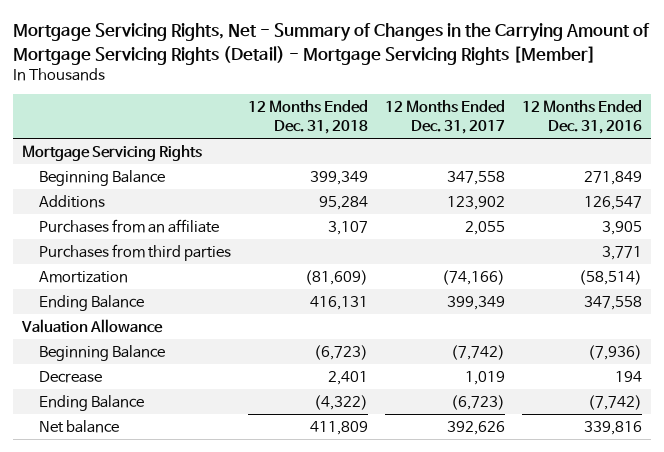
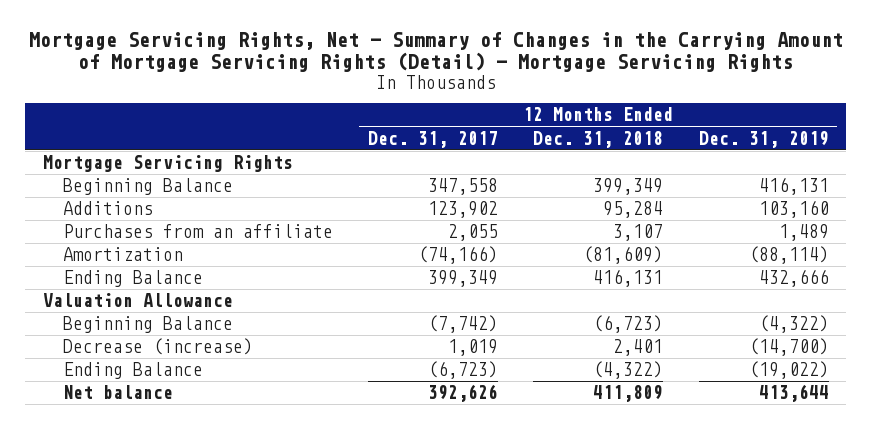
[13,23,651,65] Mortgage Servicing Rights, Net - Summary of Changes in the Carrying Amount of Mortgage Servicing Rights (Detail) - Mortgage Servicing Rights [Member] -> [28,32,843,73] Mortgage Servicing Rights, Net - Summary of Changes in the Carrying Amount of Mortgage Servicing Rights (Detail) - Mortgage Servicing Rights
[522,100,643,134] 12 Months Ended Dec. 31, 2016 -> none
none -> [698,130,829,148] Dec. 31, 2019
[38,243,231,261] Purchases from third parties -> none
[38,370,102,383] Decrease -> [62,338,253,356] Decrease (increase)

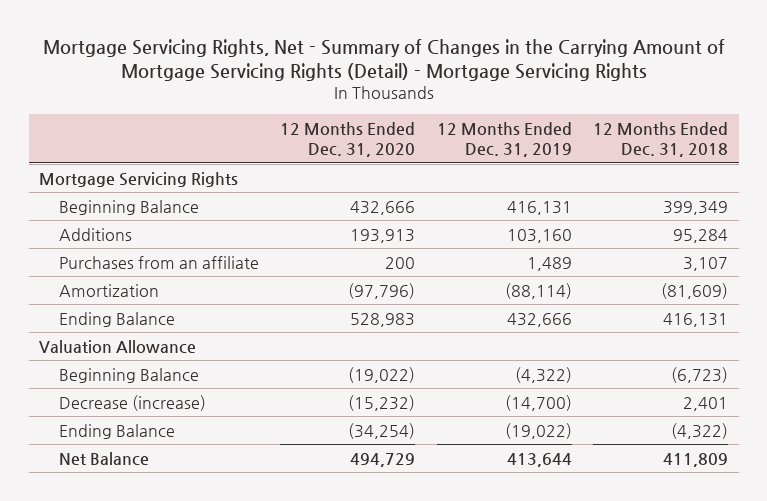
[367,130,498,148] Dec. 31, 2017 -> none
none -> [280,121,416,157] 12 Months Ended Dec. 31, 2020
[62,385,173,400] Net balance -> [58,451,149,466] Net Balance

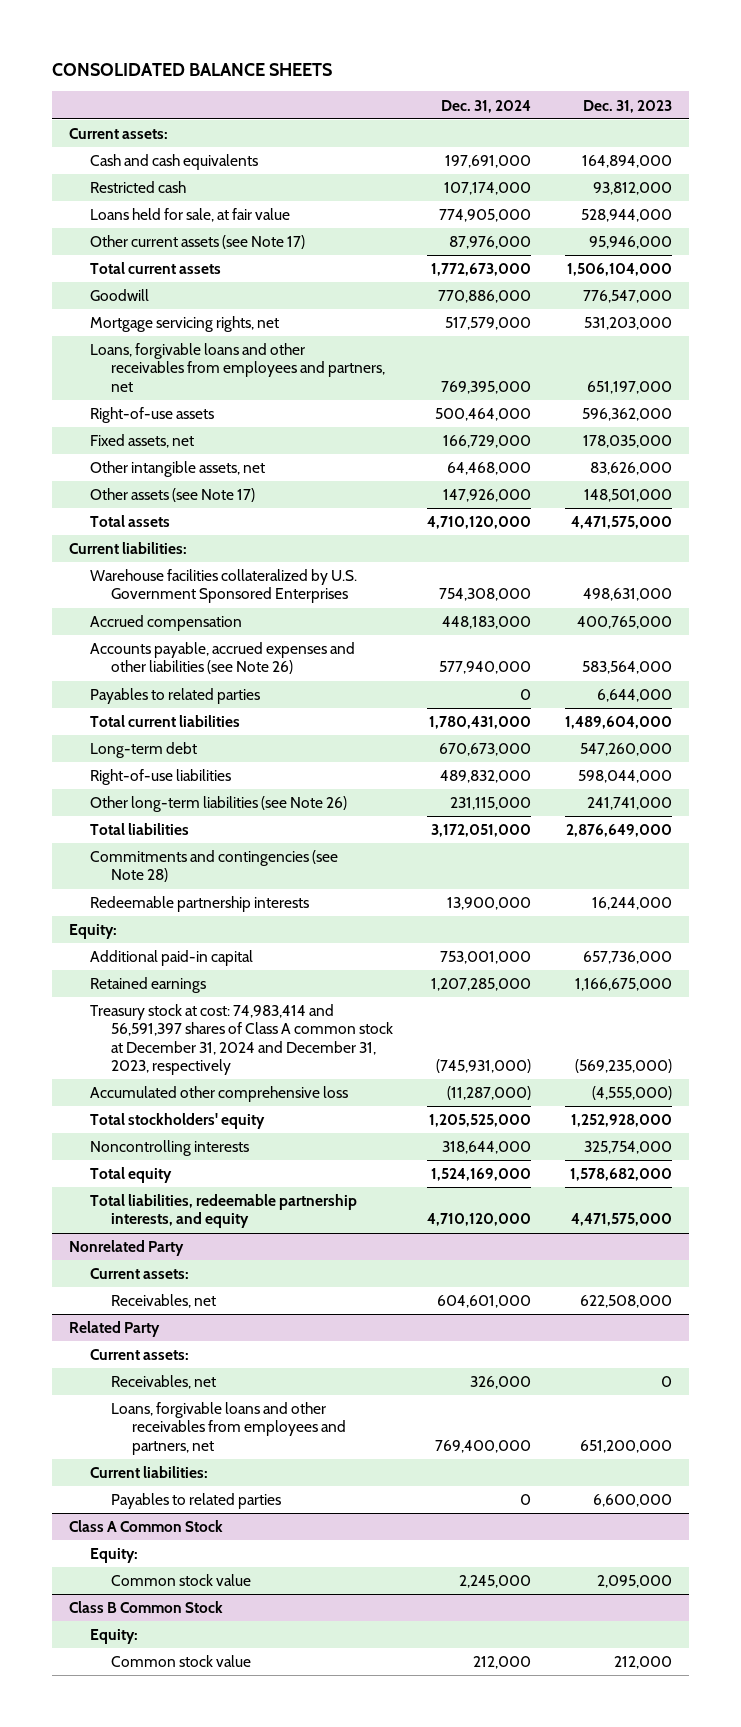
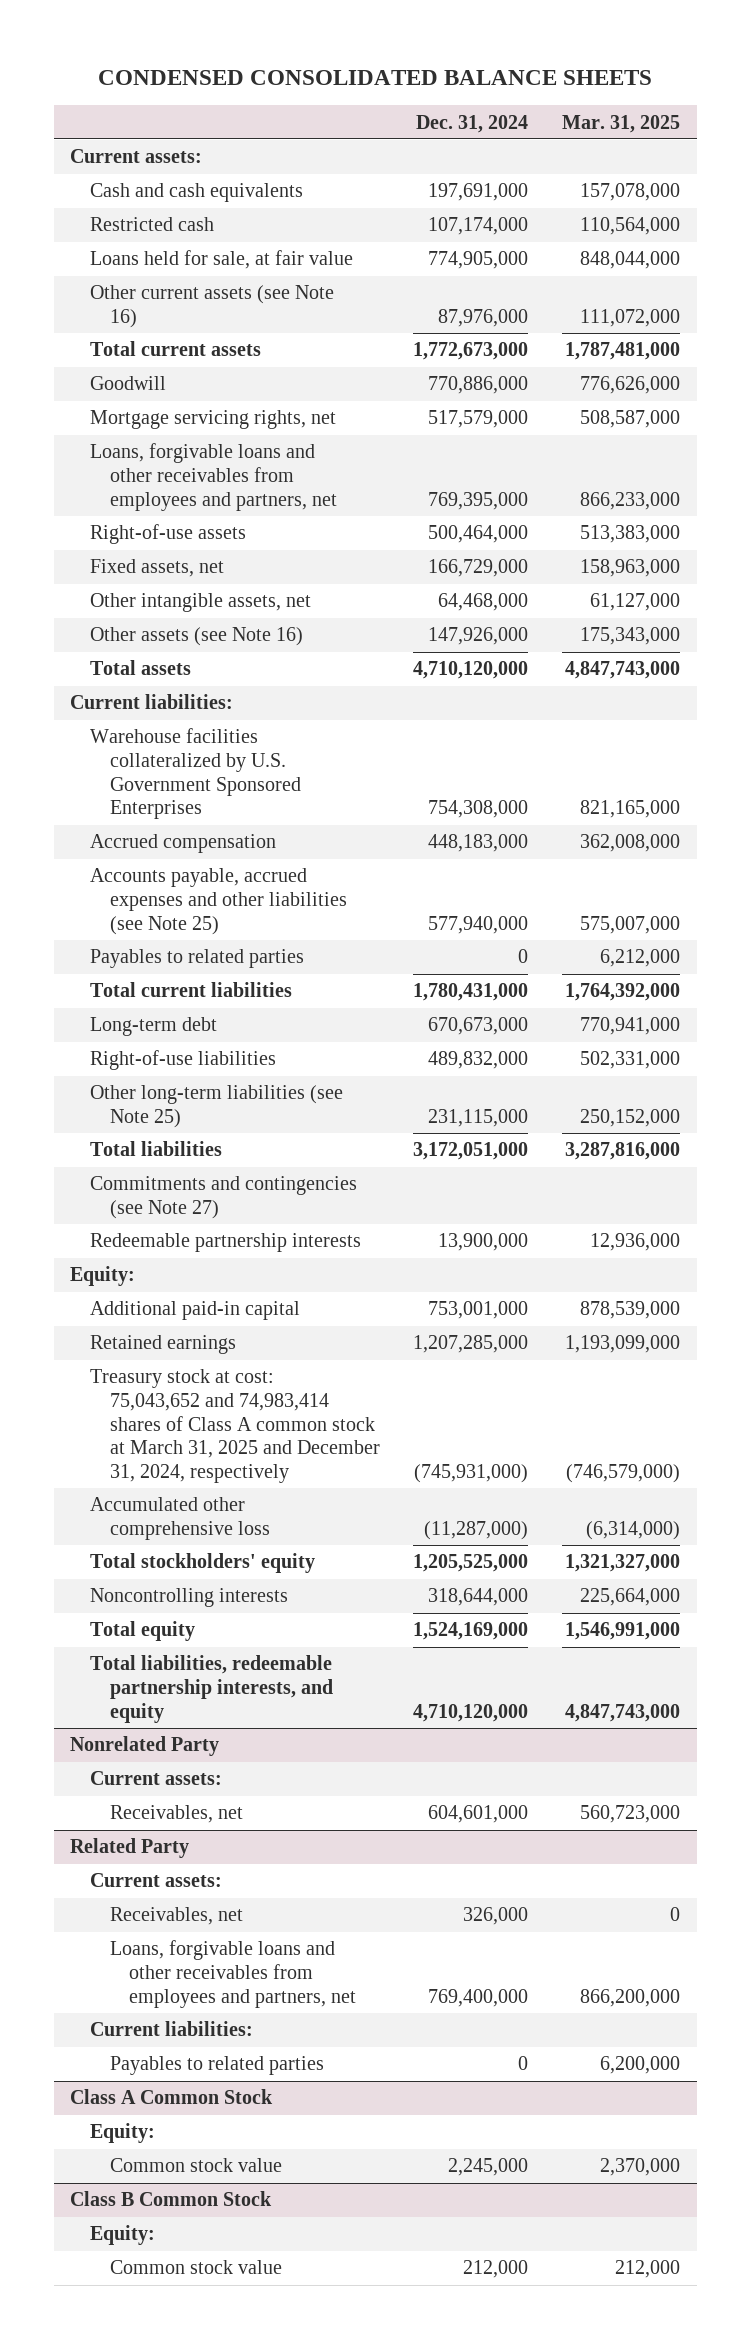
[52,63,333,77] CONSOLIDATED BALANCE SHEETS -> [98,70,653,86] CONDENSED CONSOLIDATED BALANCE SHEETS
[582,99,672,113] Dec. 31, 2023 -> none
none -> [561,114,680,133] Mar. 31, 2025
[89,235,305,250] Other current assets (see Note 17) -> [90,285,335,329] Other current assets (see Note 16)
[89,488,255,503] Other assets (see Note 17) -> [90,627,304,647] Other assets (see Note 16)
[89,642,355,675] Accounts payable, accrued expenses and other liabilities (see Note 26) -> [90,868,347,935] Accounts payable, accrued expenses and other liabilities (see Note 25)
[89,796,347,813] Other long-term liabilities (see Note 26) -> [90,1085,344,1129] Other long-term liabilities (see Note 25)
[89,850,338,883] Commitments and contingencies (see Note 28) -> [90,1176,358,1220] Commitments and contingencies (see Note 27)
[89,1004,393,1075] Treasury stock at cost: 74,983,414 and 56,591,397 shares of Class A common stock at December 31, 2024 and December 31, 2023, respectively -> [90,1369,380,1483] Treasury stock at cost: 75,043,652 and 74,983,414 shares of Class A common stock at March 31, 2025 and December 31, 2024, respectively

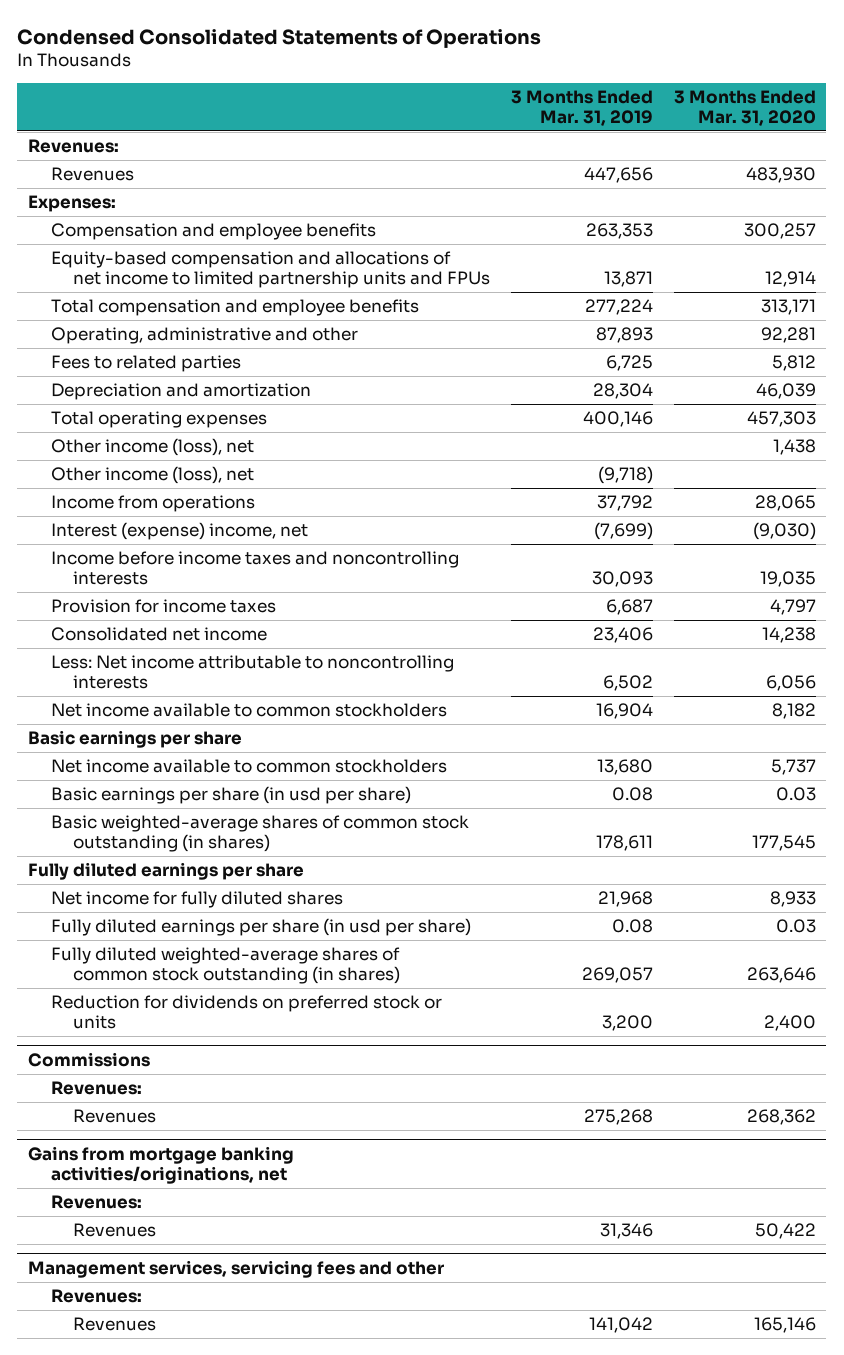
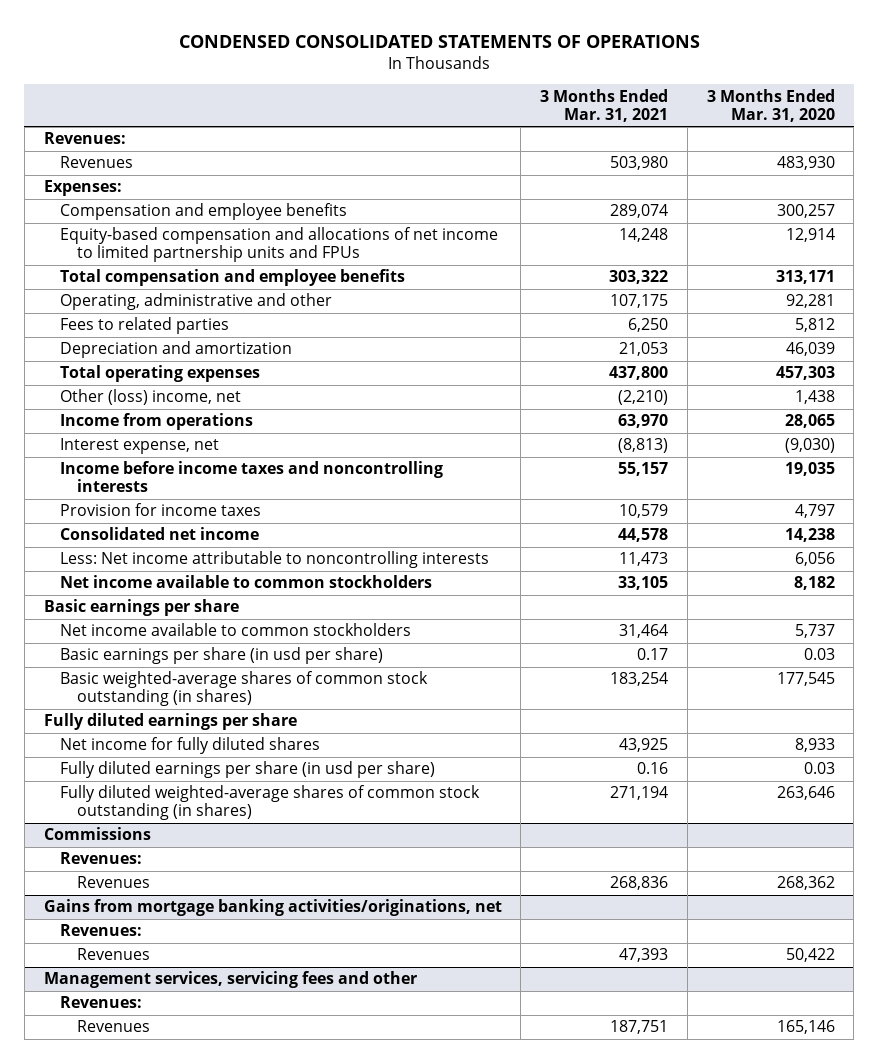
[17,28,542,48] Condensed Consolidated Statements of Operations -> [179,35,701,49] CONDENSED CONSOLIDATED STATEMENTS OF OPERATIONS
[511,90,654,127] 3 Months Ended Mar. 31, 2019 -> none
none -> [540,88,669,122] 3 Months Ended Mar. 31, 2021
[50,466,254,485] Other income (loss), net -> none
[50,438,254,457] Other income (loss), net -> [60,389,242,406] Other (loss) income, net
[50,522,308,541] Interest (expense) income, net -> [60,438,220,455] Interest expense, net
[50,995,442,1029] Reduction for dividends on preferred stock or units -> none

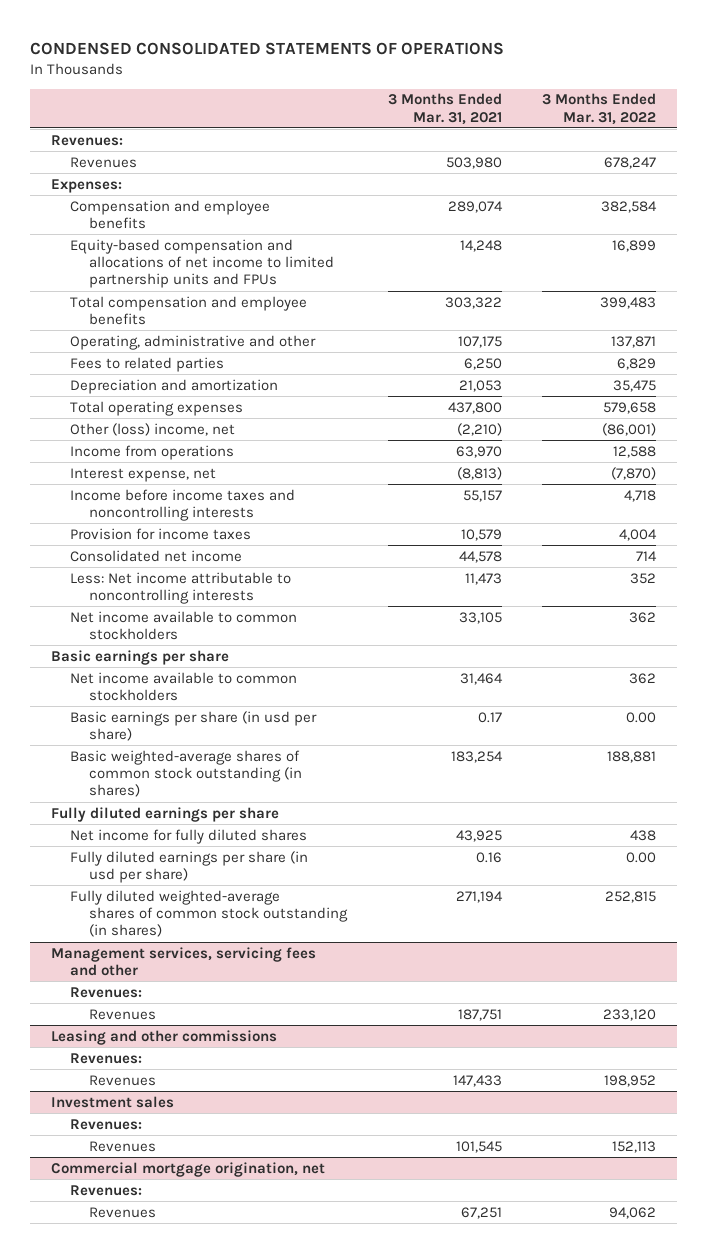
[706,88,835,122] 3 Months Ended Mar. 31, 2020 -> none
none -> [542,93,657,125] 3 Months Ended Mar. 31, 2022
[43,827,151,841] Commissions -> none
[60,852,143,865] Revenues: -> none
[77,876,151,889] Revenues -> none
[43,899,502,917] Gains from mortgage banking activities/originations, net -> none
[60,924,143,937] Revenues: -> none
[77,948,151,961] Revenues -> none
none -> [50,1029,277,1045] Leasing and other commissions
none -> [69,1052,142,1064] Revenues:
none -> [89,1074,157,1086] Revenues
none -> [50,1095,174,1108] Investment sales
none -> [69,1118,142,1130] Revenues:
none -> [89,1140,157,1152] Revenues
none -> [50,1161,325,1177] Commercial mortgage origination, net
none -> [69,1184,142,1196] Revenues:
none -> [89,1206,157,1218] Revenues

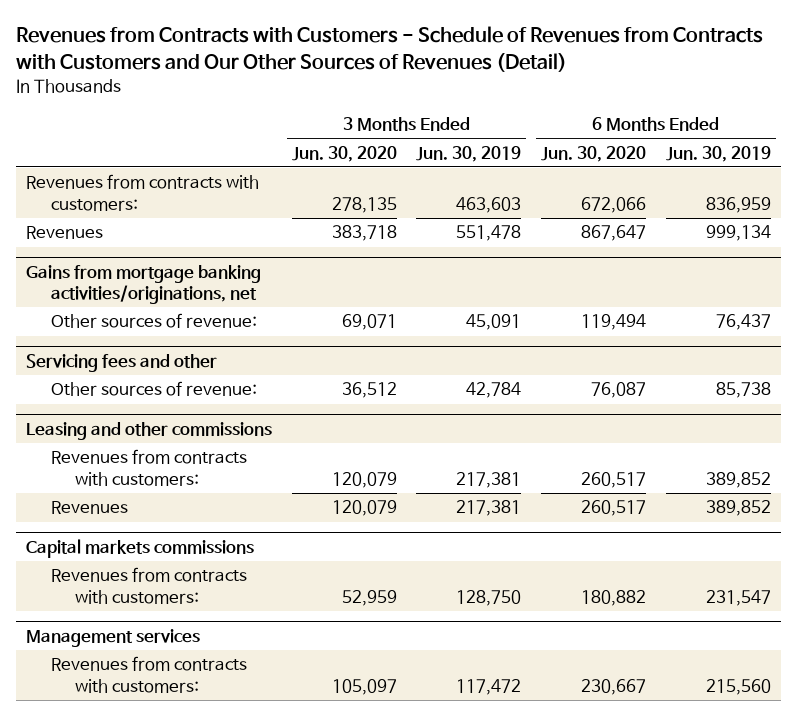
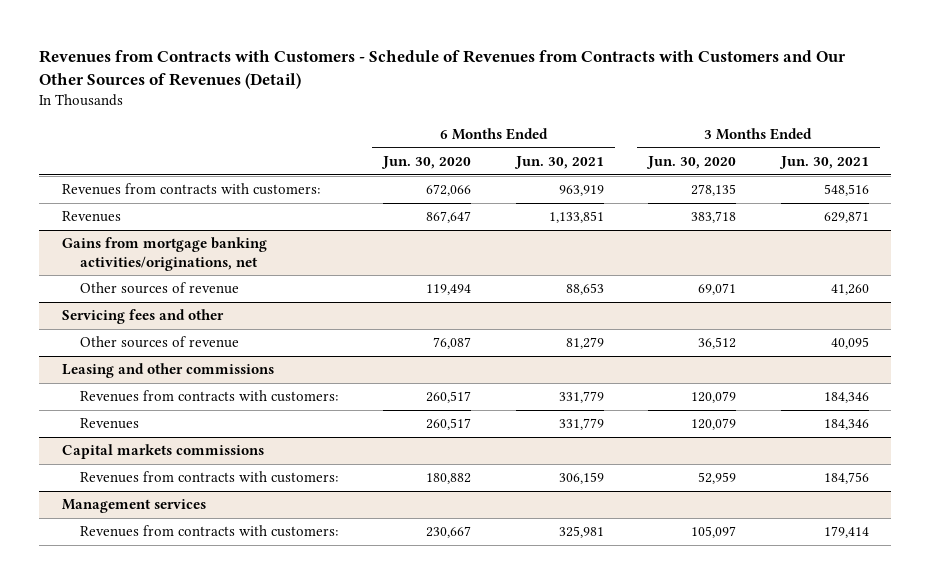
[416,145,522,162] Jun. 30, 2019 -> none
[666,145,772,162] Jun. 30, 2019 -> none
none -> [513,155,604,169] Jun. 30, 2021
none -> [778,155,869,169] Jun. 30, 2021
[50,313,257,329] Other sources of revenue: -> [79,282,239,295] Other sources of revenue
[50,381,257,397] Other sources of revenue: -> [79,336,239,349] Other sources of revenue

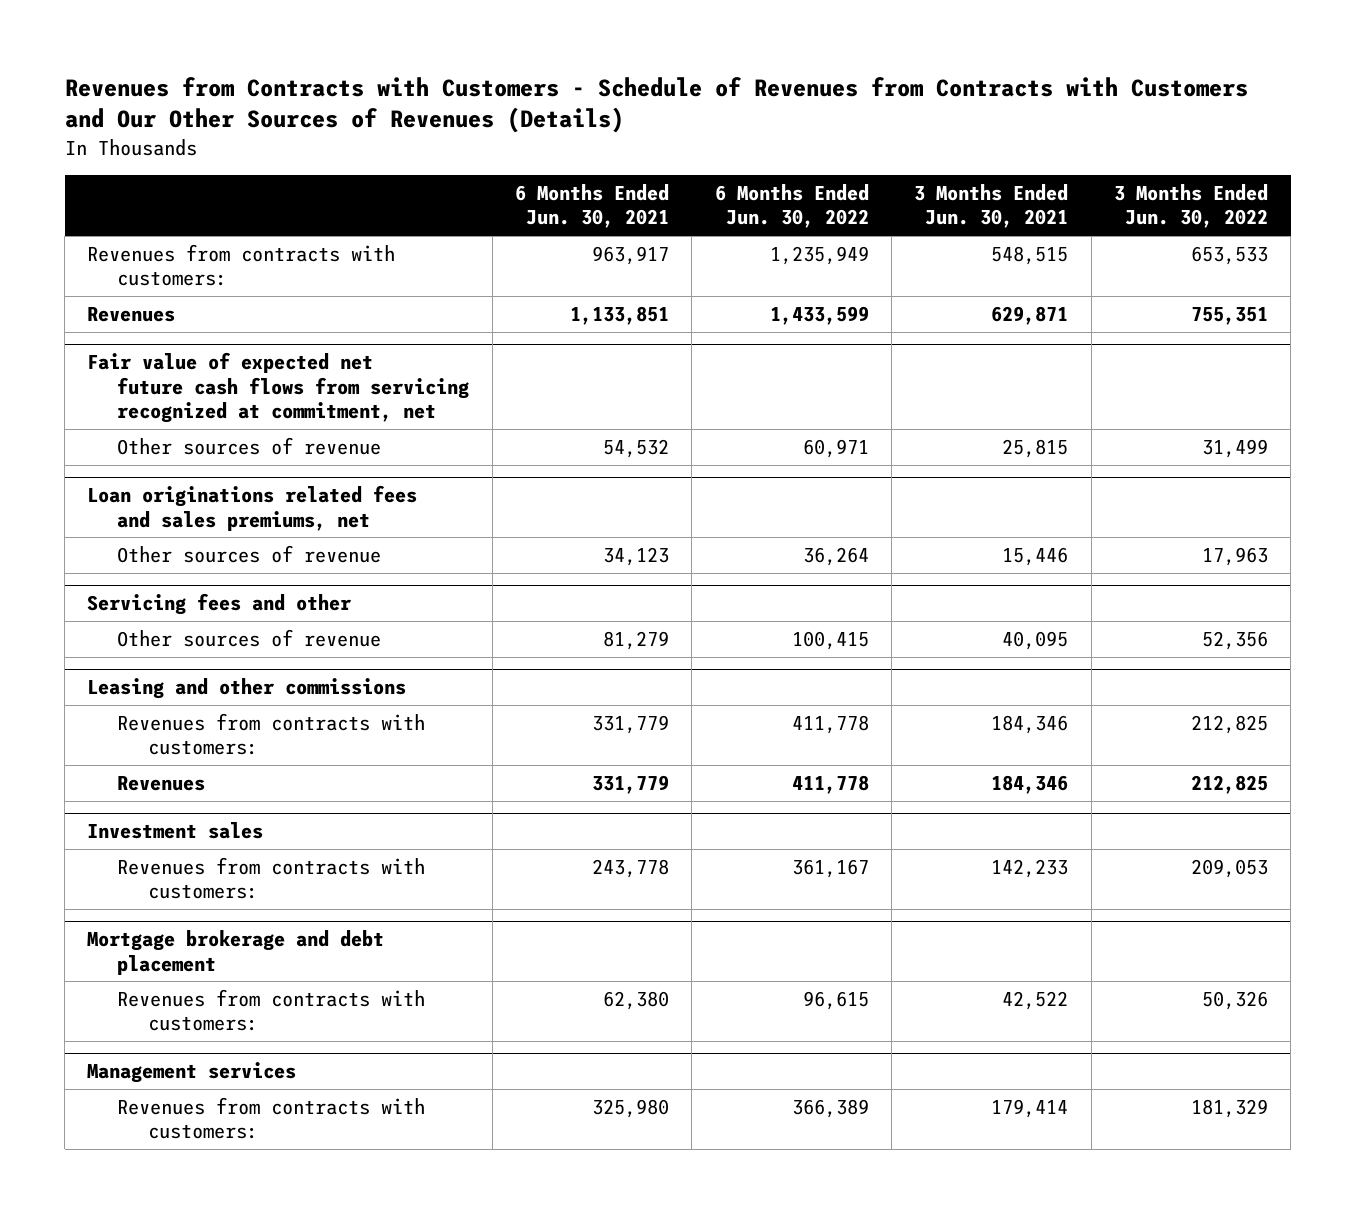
[39,50,847,90] Revenues from Contracts with Customers - Schedule of Revenues from Contracts with Customers and Our Other Sources of Revenues (Detail) -> [64,76,1248,134] Revenues from Contracts with Customers - Schedule of Revenues from Contracts with Customers and Our Other Sources of Revenues (Details)
[381,155,472,169] Jun. 30, 2020 -> none
[646,155,737,169] Jun. 30, 2020 -> none
none -> [714,183,869,229] 6 Months Ended Jun. 30, 2022
none -> [1114,183,1269,229] 3 Months Ended Jun. 30, 2022
[558,185,604,197] 963,919 -> [592,246,670,266] 963,917
[823,184,869,197] 548,516 -> [991,246,1069,266] 548,515
[61,237,267,271] Gains from mortgage banking activities/originations, net -> none
none -> [87,352,470,423] Fair value of expected net future cash flows from servicing recognized at commitment, net
[565,283,604,296] 88,653 -> [603,439,670,459] 54,532
[830,284,869,296] 41,260 -> [1002,439,1069,459] 25,815
none -> [87,485,418,531] Loan originations related fees and sales premiums, net
none -> [117,545,382,564] Other sources of revenue
[61,444,264,460] Capital markets commissions -> none
none -> [87,822,264,840] Investment sales
[558,472,604,485] 306,159 -> [592,859,670,879] 243,778
[823,472,869,485] 184,756 -> [991,859,1069,879] 142,233
none -> [87,930,385,975] Mortgage brokerage and debt placement
none -> [117,989,426,1032] Revenues from contracts with customers:
[558,526,604,539] 325,981 -> [592,1099,670,1119] 325,980

